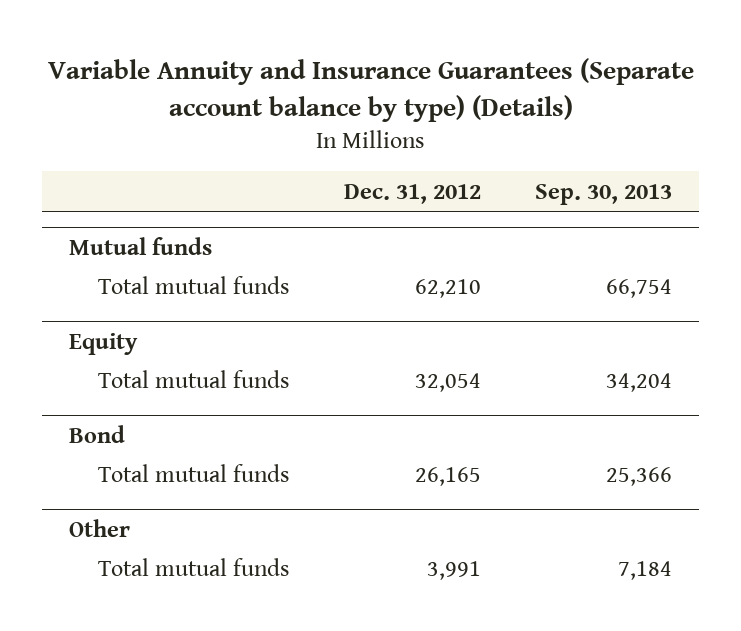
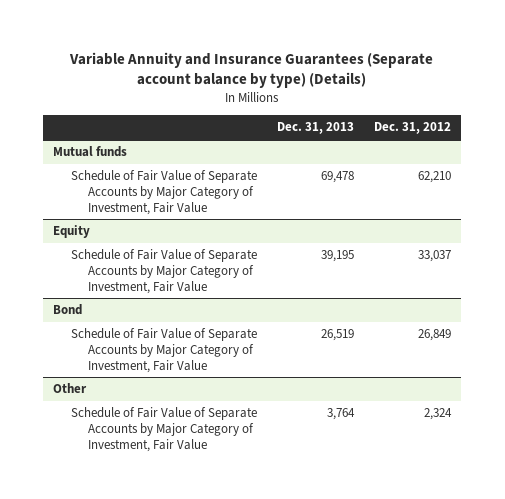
[534,183,672,205] Sep. 30, 2013 -> none
none -> [276,122,354,135] Dec. 31, 2013
[98,276,291,295] Total mutual funds -> [70,170,257,215] Schedule of Fair Value of Separate Accounts by Major Category of Investment, Fair Value
[98,370,291,389] Total mutual funds -> none
none -> [70,249,257,294] Schedule of Fair Value of Separate Accounts by Major Category of Investment, Fair Value
[98,464,291,483] Total mutual funds -> none
none -> [70,328,257,373] Schedule of Fair Value of Separate Accounts by Major Category of Investment, Fair Value
[98,558,291,577] Total mutual funds -> none
none -> [70,407,257,452] Schedule of Fair Value of Separate Accounts by Major Category of Investment, Fair Value

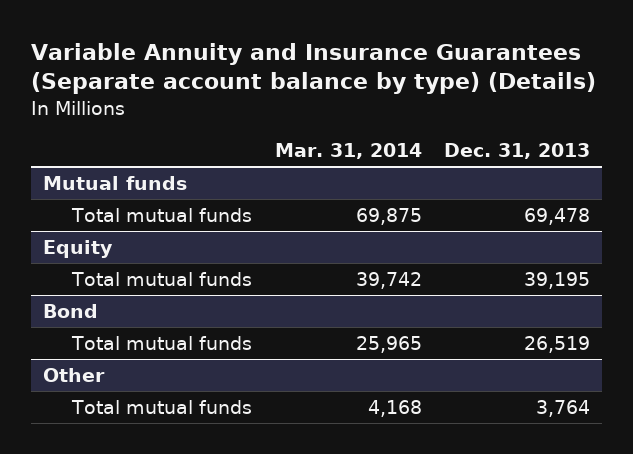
[374,122,452,135] Dec. 31, 2012 -> none
none -> [274,142,422,159] Mar. 31, 2014
[70,170,257,215] Schedule of Fair Value of Separate Accounts by Major Category of Investment, Fair Value -> [71,208,253,223] Total mutual funds
[70,249,257,294] Schedule of Fair Value of Separate Accounts by Major Category of Investment, Fair Value -> [71,272,253,287] Total mutual funds
[70,328,257,373] Schedule of Fair Value of Separate Accounts by Major Category of Investment, Fair Value -> [71,336,253,351] Total mutual funds
[70,407,257,452] Schedule of Fair Value of Separate Accounts by Major Category of Investment, Fair Value -> [71,400,253,415] Total mutual funds

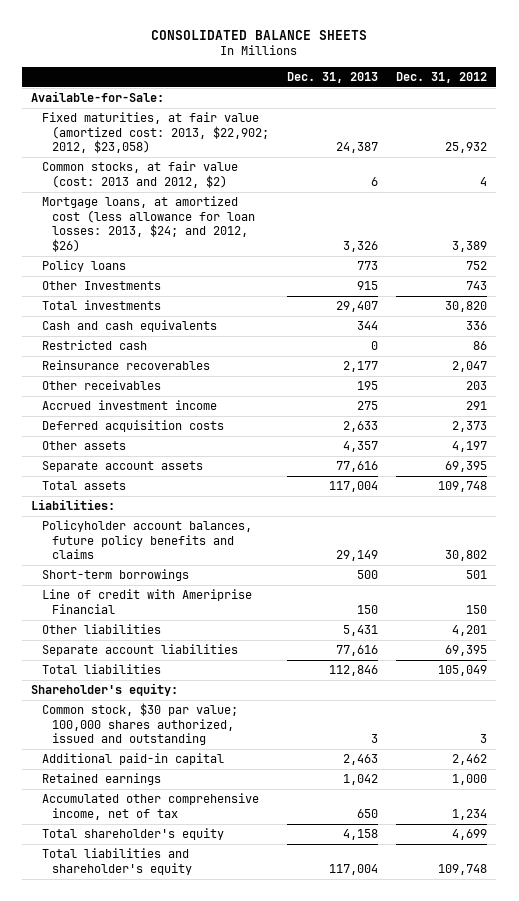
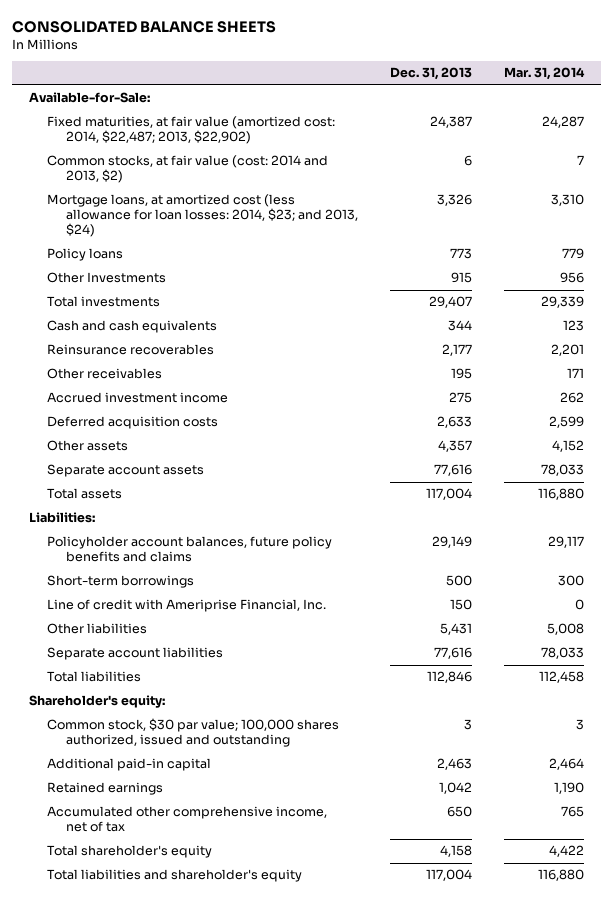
[396,71,488,83] Dec. 31, 2012 -> none
none -> [504,67,586,81] Mar. 31, 2014
[41,112,270,154] Fixed maturities, at fair value (amortized cost: 2013, $22,902; 2012, $23,058) -> [47,116,336,145] Fixed maturities, at fair value (amortized cost: 2014, $22,487; 2013, $22,902)
[41,161,238,188] Common stocks, at fair value (cost: 2013 and 2012, $2) -> [47,155,329,184] Common stocks, at fair value (cost: 2014 and 2013, $2)
[41,196,256,252] Mortgage loans, at amortized cost (less allowance for loan losses: 2013, $24; and 2012, $26) -> [47,194,358,238] Mortgage loans, at amortized cost (less allowance for loan losses: 2014, $23; and 2013, $24)
[41,340,147,351] Restricted cash -> none
[41,589,252,614] Line of credit with Ameriprise Financial -> [47,599,327,613] Line of credit with Ameriprise Financial, Inc.

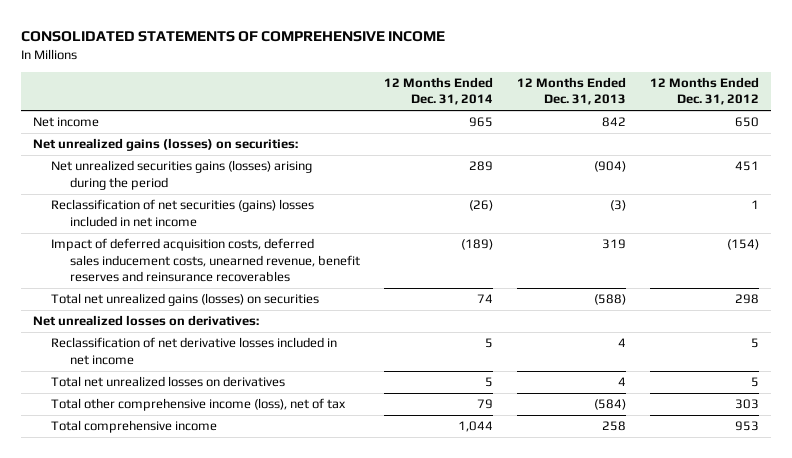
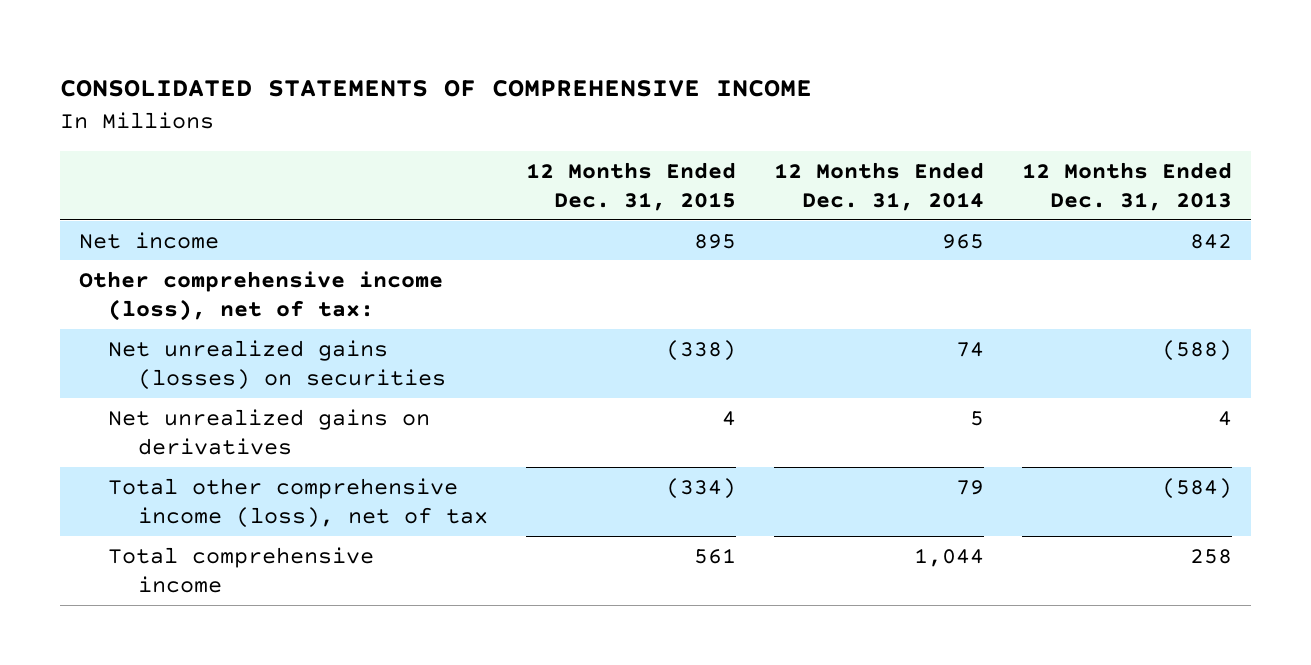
[650,76,760,106] 12 Months Ended Dec. 31, 2012 -> none
none -> [526,161,737,211] 12 Months Ended Dec. 31, 2015
[32,138,298,152] Net unrealized gains (losses) on securities: -> none
[51,160,313,190] Net unrealized securities gains (losses) arising during the period -> none
[51,199,315,227] Reclassification of net securities (gains) losses included in net income -> none
[51,238,360,283] Impact of deferred acquisition costs, deferred sales inducement costs, unearned revenue, benefit reserves and reinsurance recoverables -> none
[32,315,259,327] Net unrealized losses on derivatives: -> none
[51,337,338,365] Reclassification of net derivative losses included in net income -> none
none -> [78,270,443,321] Other comprehensive income (loss), net of tax:
[51,293,320,307] Total net unrealized gains (losses) on securities -> [108,339,446,390] Net unrealized gains (losses) on securities
[51,376,286,388] Total net unrealized losses on derivatives -> [108,408,431,455] Net unrealized gains on derivatives

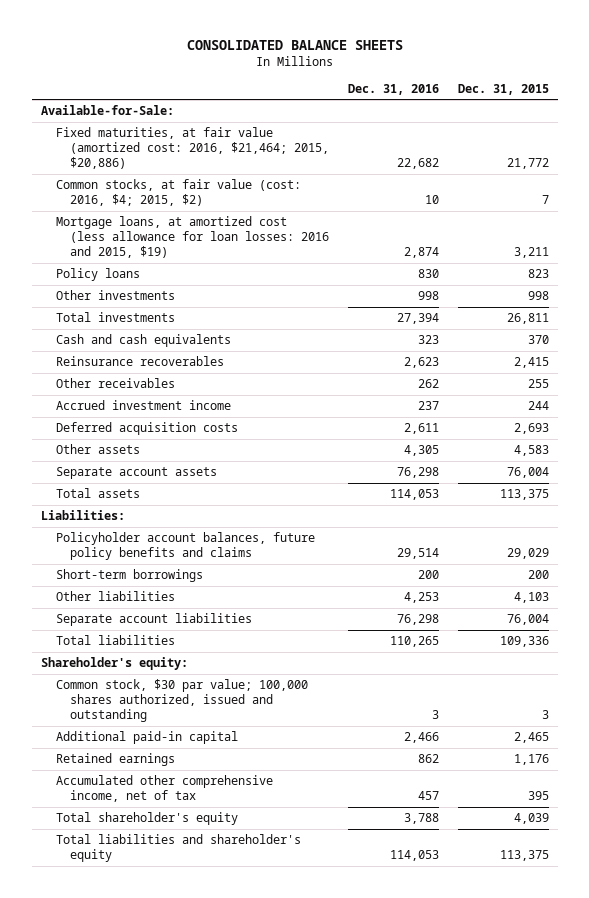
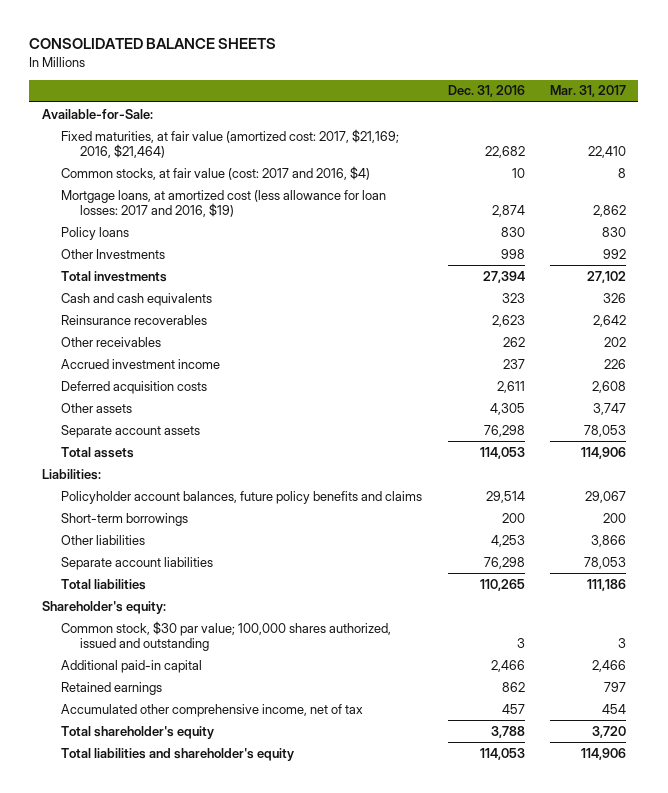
[457,83,549,95] Dec. 31, 2015 -> none
none -> [549,85,626,98] Mar. 31, 2017
[55,127,330,170] Fixed maturities, at fair value (amortized cost: 2016, $21,464; 2015, $20,886) -> [61,128,400,159] Fixed maturities, at fair value (amortized cost: 2017, $21,169; 2016, $21,464)
[55,179,301,207] Common stocks, at fair value (cost: 2016, $4; 2015, $2) -> [61,165,371,180] Common stocks, at fair value (cost: 2017 and 2016, $4)
[55,216,330,259] Mortgage loans, at amortized cost (less allowance for loan losses: 2016 and 2015, $19) -> [61,189,387,218] Mortgage loans, at amortized cost (less allowance for loan losses: 2017 and 2016, $19)
[55,290,175,301] Other investments -> [61,248,166,259] Other Investments

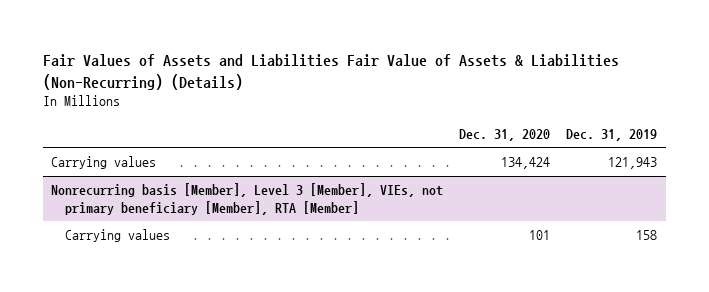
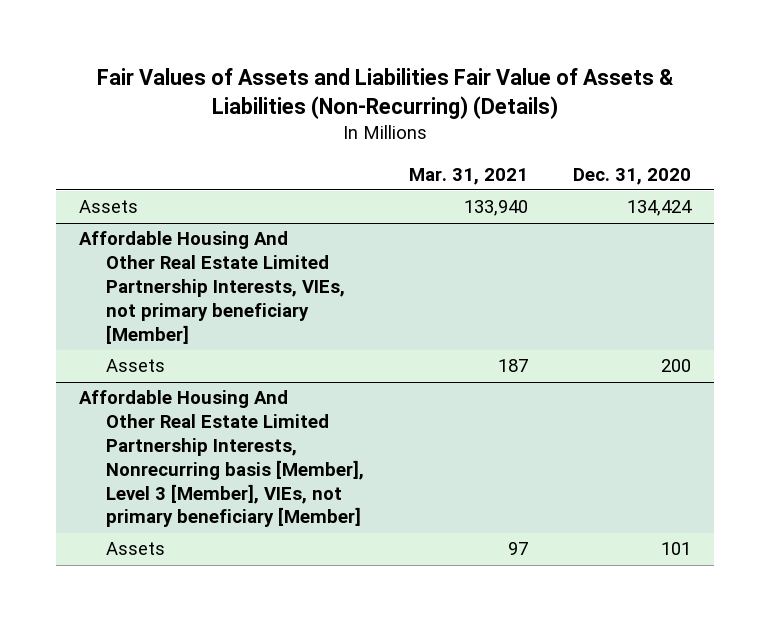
[566,128,658,141] Dec. 31, 2019 -> none
none -> [409,167,529,185] Mar. 31, 2021
[51,183,444,216] Nonrecurring basis [Member], Level 3 [Member], VIEs, not primary beneficiary [Member], RTA [Member] -> none
[64,229,170,243] Carrying values -> none
[51,156,157,170] Carrying values -> [78,200,138,214] Assets
none -> [78,231,345,344] Affordable Housing And Other Real Estate Limited Partnership Interests, VIEs, not primary beneficiary [Member]
none -> [105,359,165,373] Assets
none -> [78,390,364,528] Affordable Housing And Other Real Estate Limited Partnership Interests, Nonrecurring basis [Member], Level 3 [Member], VIEs, not primary beneficiary [Member]
none -> [105,542,165,556] Assets

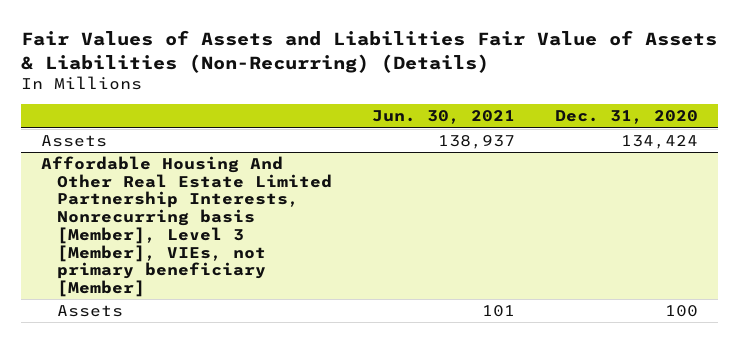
[409,167,529,185] Mar. 31, 2021 -> none
none -> [372,110,516,125] Jun. 30, 2021
[78,231,345,344] Affordable Housing And Other Real Estate Limited Partnership Interests, VIEs, not primary beneficiary [Member] -> none
[105,359,165,373] Assets -> none
[661,542,692,556] 101 -> [665,304,699,317] 100

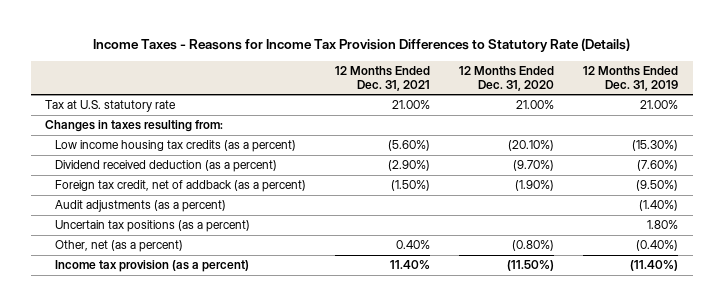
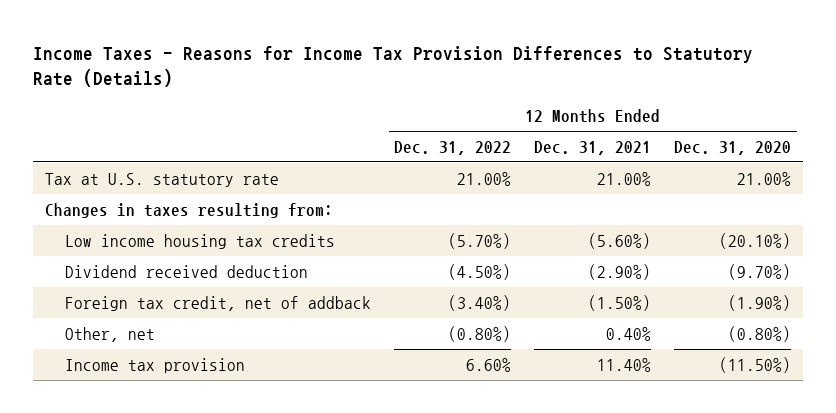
[583,66,679,91] 12 Months Ended Dec. 31, 2019 -> none
none -> [394,140,512,155] Dec. 31, 2022
[54,200,226,213] Audit adjustments (as a percent) -> none
[54,220,250,233] Uncertain tax positions (as a percent) -> none
[54,140,296,153] Low income housing tax credits (as a percent) -> [65,233,336,249] Low income housing tax credits
[54,160,277,173] Dividend received deduction (as a percent) -> [65,264,309,278] Dividend received deduction
[54,180,306,193] Foreign tax credit, net of addback (as a percent) -> [65,295,372,311] Foreign tax credit, net of addback
[54,240,183,253] Other, net (as a percent) -> [65,326,156,342] Other, net
[54,260,249,273] Income tax provision (as a percent) -> [65,357,246,373] Income tax provision

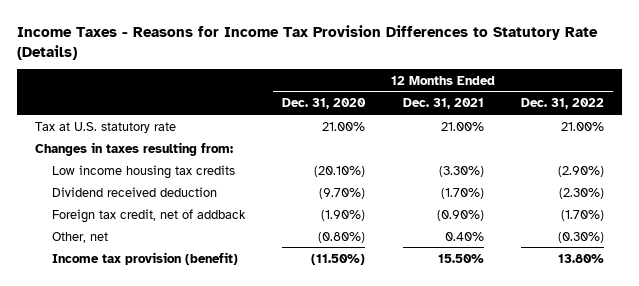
[448,232,512,249] (5.70%) -> [557,165,604,177] (2.90%)
[588,232,652,249] (5.60%) -> [438,165,484,177] (3.30%)
[448,263,512,280] (4.50%) -> [558,187,604,199] (2.30%)
[588,263,652,280] (2.90%) -> [440,187,484,199] (1.70%)
[448,294,512,311] (3.40%) -> [560,209,604,221] (1.70%)
[588,294,652,311] (1.50%) -> [436,209,484,221] (0.90%)
[448,325,512,342] (0.80%) -> [557,231,604,243] (0.30%)
[65,357,246,373] Income tax provision -> [52,251,239,265] Income tax provision (benefit)
[466,357,512,372] 6.60% -> [557,253,604,263] 13.80%
[597,357,652,372] 11.40% -> [437,253,484,263] 15.50%

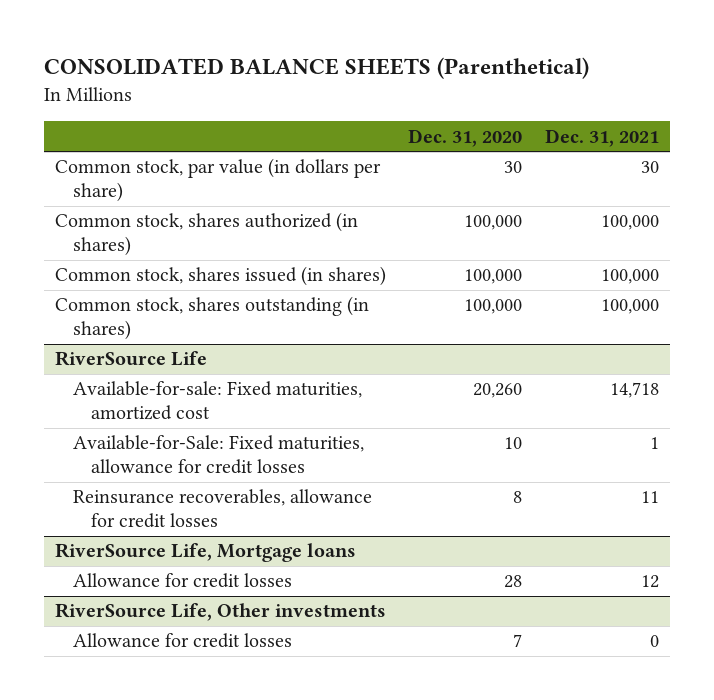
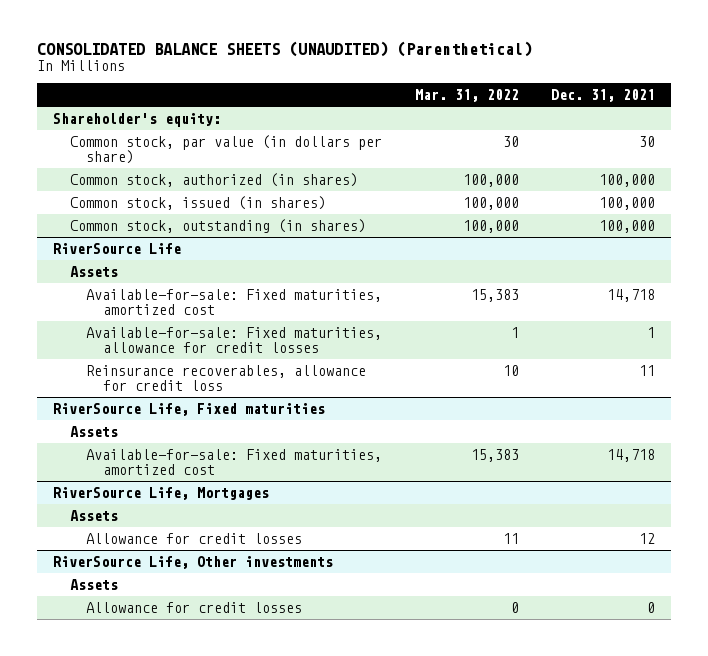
[43,57,589,80] CONSOLIDATED BALANCE SHEETS (Parenthetical) -> [36,41,532,58] CONSOLIDATED BALANCE SHEETS (UNAUDITED) (Parenthetical)
[408,128,523,147] Dec. 31, 2020 -> none
none -> [414,88,519,102] Mar. 31, 2022
none -> [52,113,221,128] Shareholder's equity:
[54,212,358,257] Common stock, shares authorized (in shares) -> [69,173,358,188] Common stock, authorized (in shares)
[54,266,386,287] Common stock, shares issued (in shares) -> [69,196,326,211] Common stock, issued (in shares)
[54,296,369,341] Common stock, shares outstanding (in shares) -> [69,219,366,234] Common stock, outstanding (in shares)
none -> [69,266,118,278] Assets
[54,543,356,563] RiverSource Life, Mortgage loans -> none
[72,435,364,475] Available-for-Sale: Fixed maturities, allowance for credit losses -> [86,327,383,354] Available-for-sale: Fixed maturities, allowance for credit losses
[72,489,372,529] Reinsurance recoverables, allowance for credit losses -> [86,365,367,392] Reinsurance recoverables, allowance for credit loss
none -> [52,403,325,417] RiverSource Life, Fixed maturities
none -> [69,426,118,438] Assets
none -> [86,449,383,476] Available-for-sale: Fixed maturities, amortized cost
none -> [52,487,269,501] RiverSource Life, Mortgages
none -> [69,510,118,522] Assets
none -> [69,579,118,591] Assets

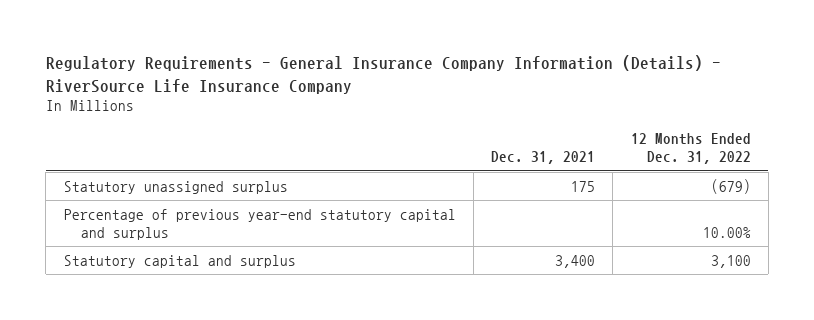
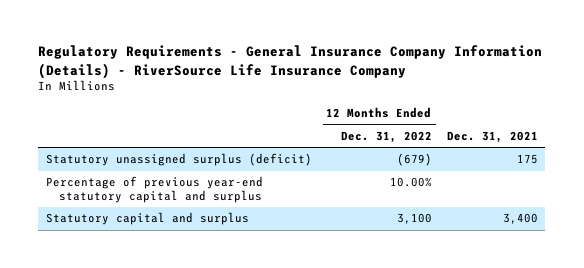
[63,180,288,194] Statutory unassigned surplus -> [45,153,312,167] Statutory unassigned surplus (deficit)

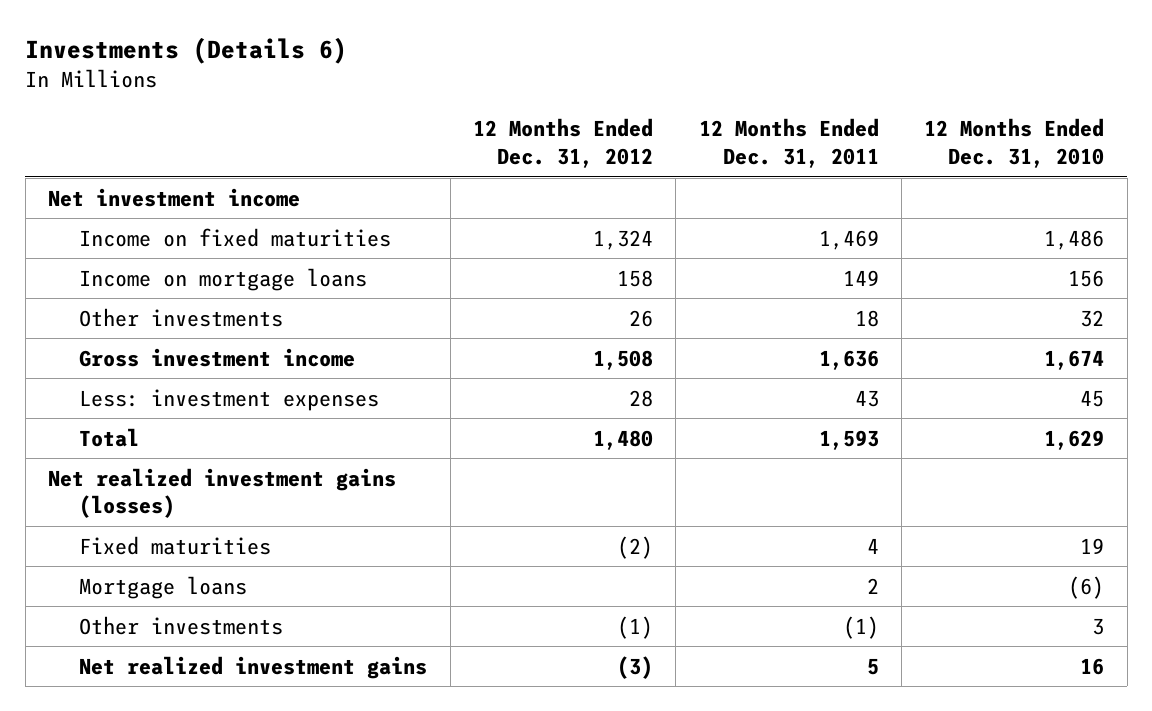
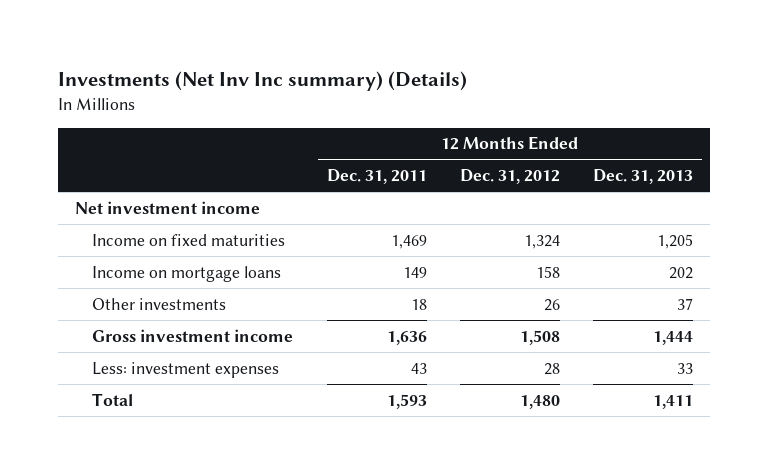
[25,37,348,65] Investments (Details 6) -> [58,70,468,91] Investments (Net Inv Inc summary) (Details)
[924,118,1105,168] 12 Months Ended Dec. 31, 2010 -> none
none -> [593,169,694,185] Dec. 31, 2013
[48,467,397,519] Net realized investment gains (losses) -> none
[79,535,272,555] Fixed maturities -> none
[79,575,248,599] Mortgage loans -> none
[79,615,284,635] Other investments -> none
[79,655,428,679] Net realized investment gains -> none

